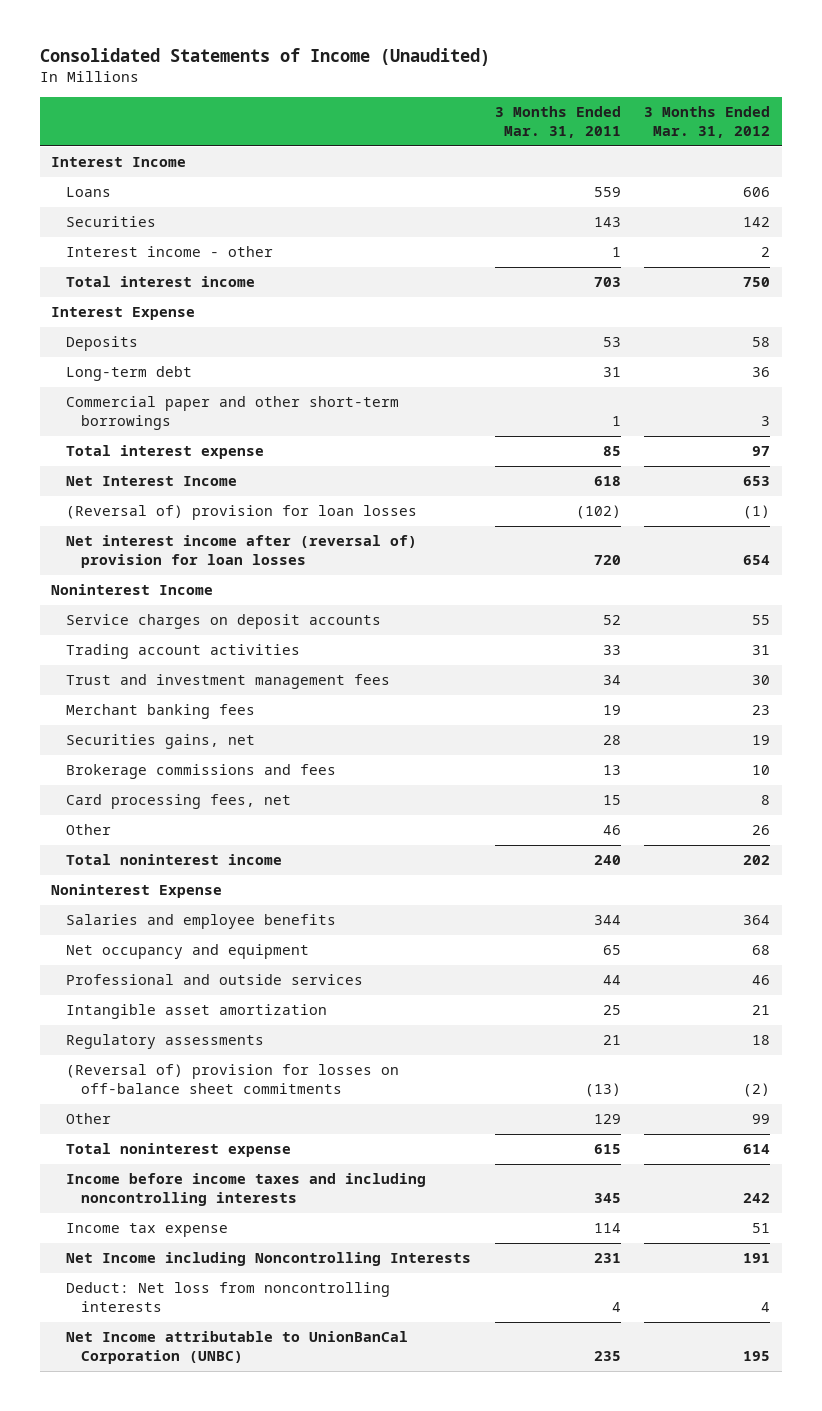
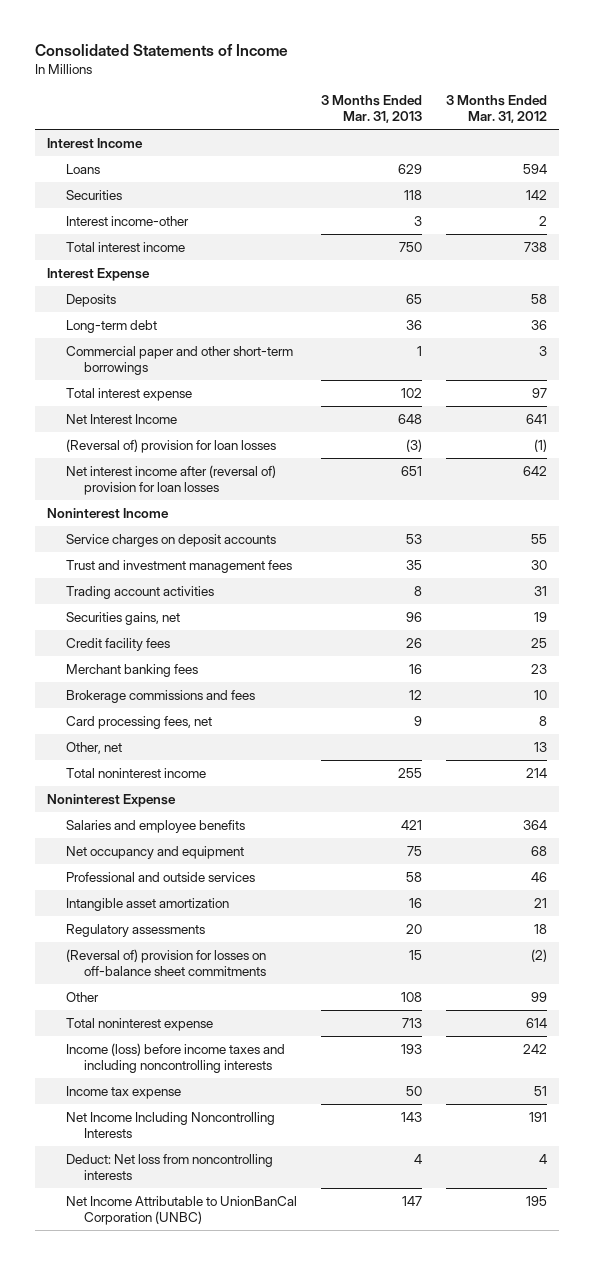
[39,48,490,67] Consolidated Statements of Income (Unaudited) -> [35,43,289,56] Consolidated Statements of Income
[494,106,621,138] 3 Months Ended Mar. 31, 2011 -> none
none -> [320,95,422,124] 3 Months Ended Mar. 31, 2013
[743,187,771,198] 606 -> [523,164,548,175] 594
[66,246,274,258] Interest income - other -> [65,216,189,227] Interest income-other
[743,277,771,288] 750 -> [524,242,548,253] 738
[743,476,771,487] 653 -> [526,414,548,425] 641
[743,555,771,566] 654 -> [523,466,548,477] 642
[66,644,301,660] Trading account activities -> [65,586,214,600] Trading account activities
none -> [65,638,170,652] Credit facility fees
[66,704,256,720] Merchant banking fees -> [65,664,198,678] Merchant banking fees
[66,824,112,836] Other -> [65,742,122,755] Other, net
[752,825,771,836] 26 -> [534,742,548,753] 13
[743,855,771,866] 202 -> [526,768,548,779] 214
[66,1173,427,1207] Income before income taxes and including noncontrolling interests -> [65,1043,285,1074] Income (loss) before income taxes and including noncontrolling interests
[66,1252,472,1267] Net Income including Noncontrolling Interests -> [65,1112,275,1139] Net Income Including Noncontrolling Interests
[66,1331,409,1365] Net Income attributable to UnionBanCal Corporation (UNBC) -> [65,1196,297,1226] Net Income Attributable to UnionBanCal Corporation (UNBC)

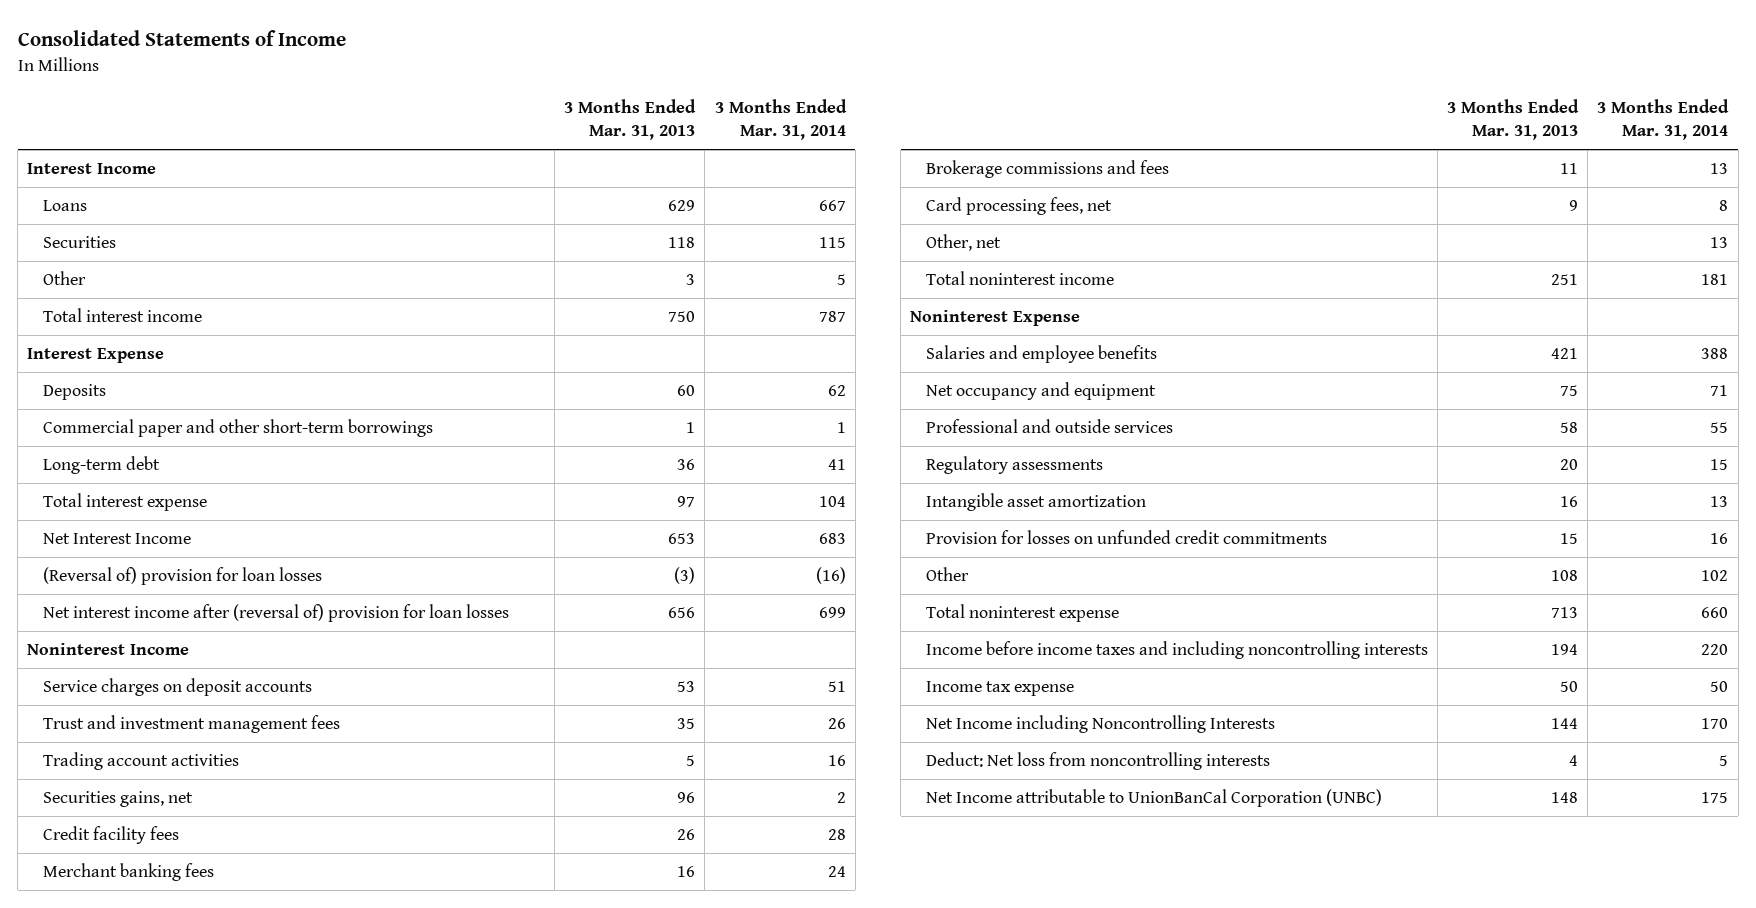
[446,95,548,124] 3 Months Ended Mar. 31, 2012 -> none
none -> [714,98,847,141] 3 Months Ended Mar. 31, 2014
[65,216,189,227] Interest income-other -> [42,271,86,286] Other
[405,294,422,305] 65 -> [677,385,696,397] 60
[65,320,157,334] Long-term debt -> [42,456,160,475] Long-term debt
[400,388,422,399] 102 -> [677,496,696,508] 97
[397,414,422,425] 648 -> [668,533,696,545] 653
[400,466,422,477] 651 -> [668,607,696,619] 656
[413,586,422,597] 8 -> [686,755,696,767] 5
[408,690,422,701] 12 -> [1560,163,1579,175] 11
[397,768,422,779] 255 -> [1551,274,1579,286] 251
[65,949,267,977] (Reversal of) provision for losses on off-balance sheet commitments -> none
[65,898,229,912] Intangible asset amortization -> [925,493,1146,512] Intangible asset amortization
none -> [925,530,1327,545] Provision for losses on unfunded credit commitments
[65,1043,285,1074] Income (loss) before income taxes and including noncontrolling interests -> [925,641,1428,660] Income before income taxes and including noncontrolling interests
[400,1044,422,1055] 193 -> [1551,644,1579,656] 194
[65,1112,275,1139] Net Income Including Noncontrolling Interests -> [925,715,1275,734] Net Income including Noncontrolling Interests
[400,1112,422,1123] 143 -> [1551,718,1579,730] 144
[65,1196,297,1226] Net Income Attributable to UnionBanCal Corporation (UNBC) -> [925,789,1382,808] Net Income attributable to UnionBanCal Corporation (UNBC)
[401,1196,422,1207] 147 -> [1551,792,1579,804] 148

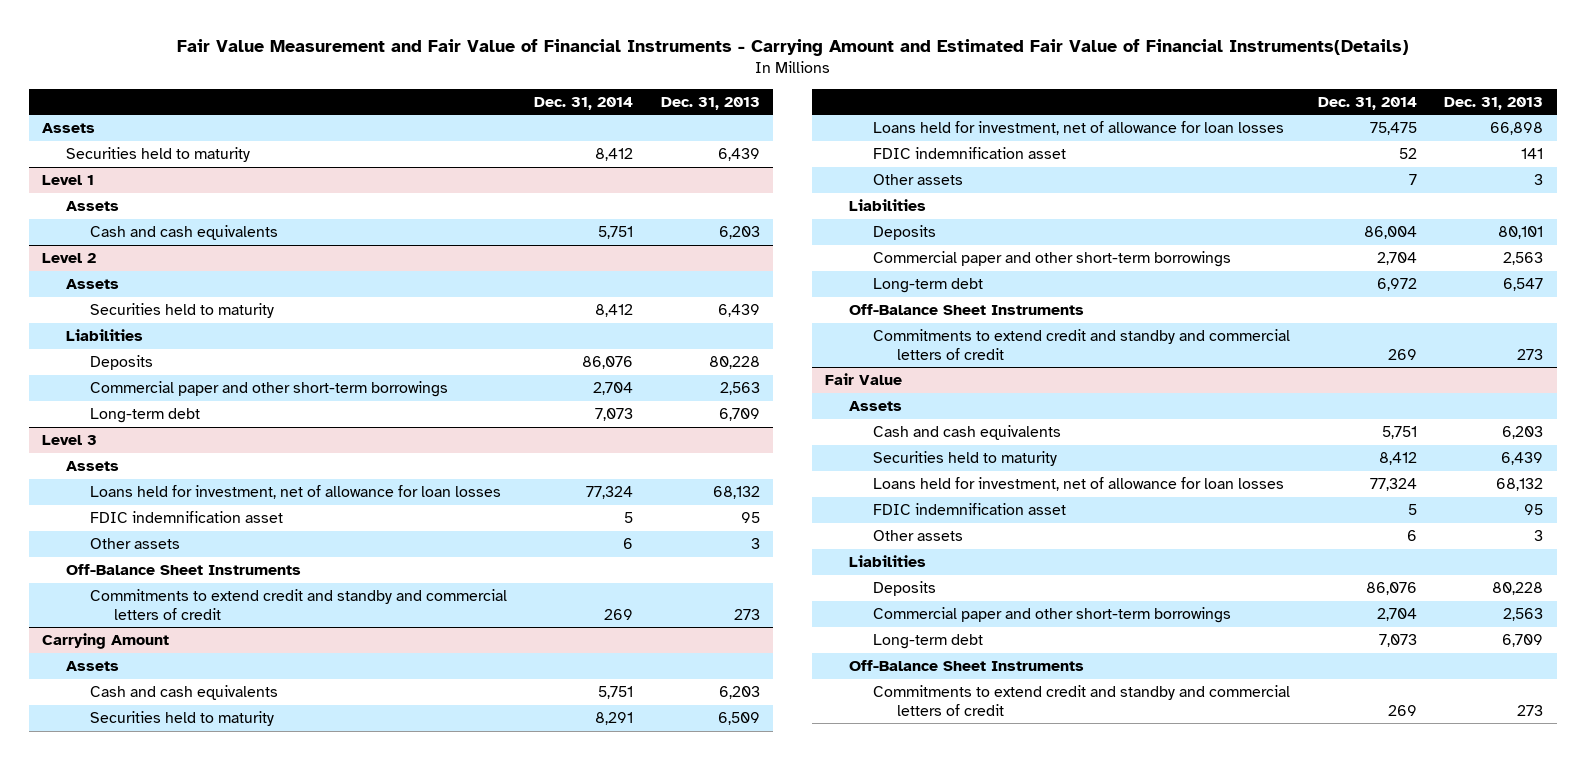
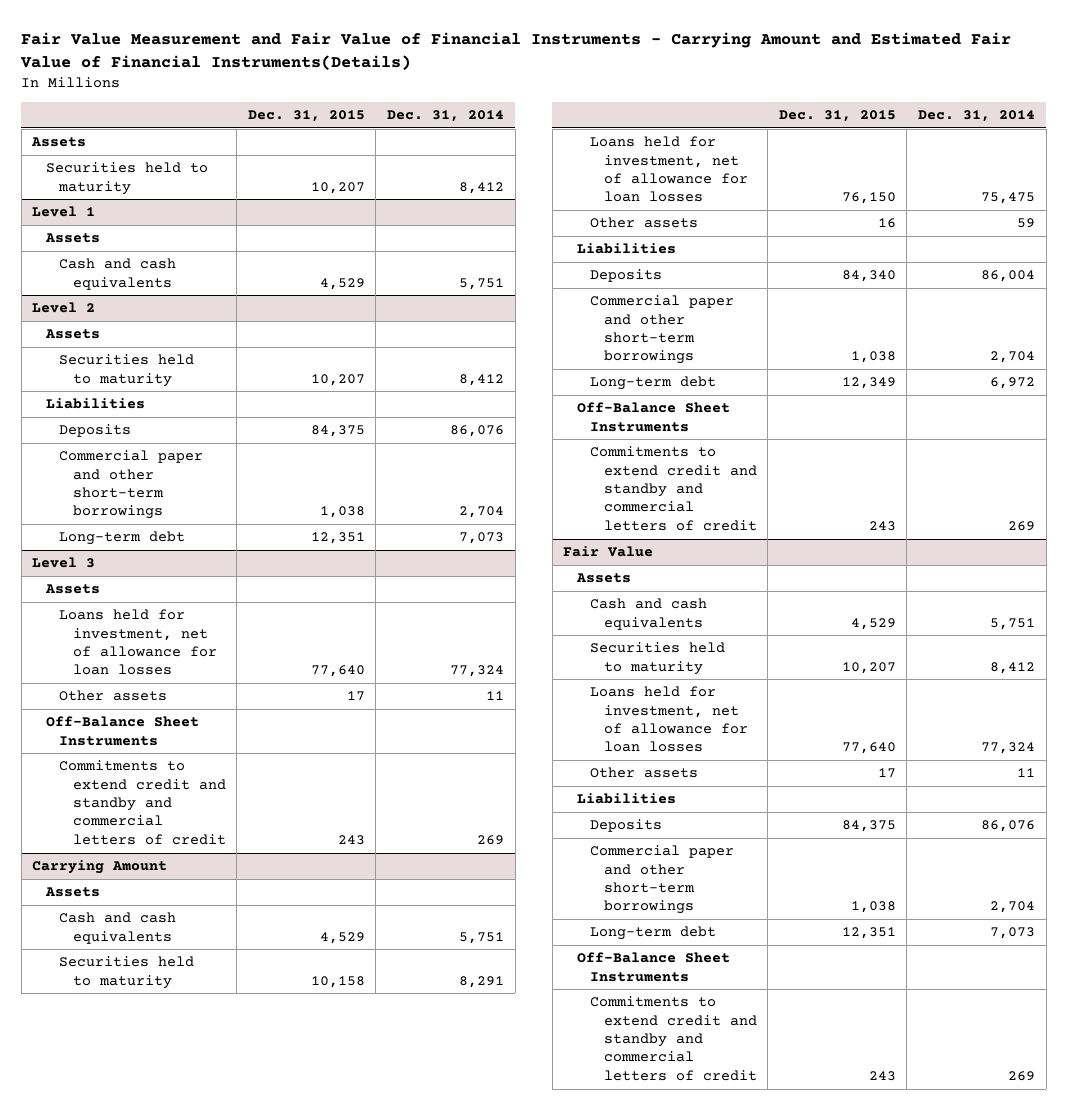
[660,96,760,110] Dec. 31, 2013 -> none
none -> [247,110,365,123] Dec. 31, 2015
[90,511,284,524] FDIC indemnification asset -> none
[623,538,634,550] 6 -> [486,691,505,701] 11
[873,147,1067,160] FDIC indemnification asset -> none
[1408,174,1417,186] 7 -> [1017,218,1036,229] 59
[873,503,1067,516] FDIC indemnification asset -> none
[1406,530,1417,542] 6 -> [1017,768,1036,778] 11

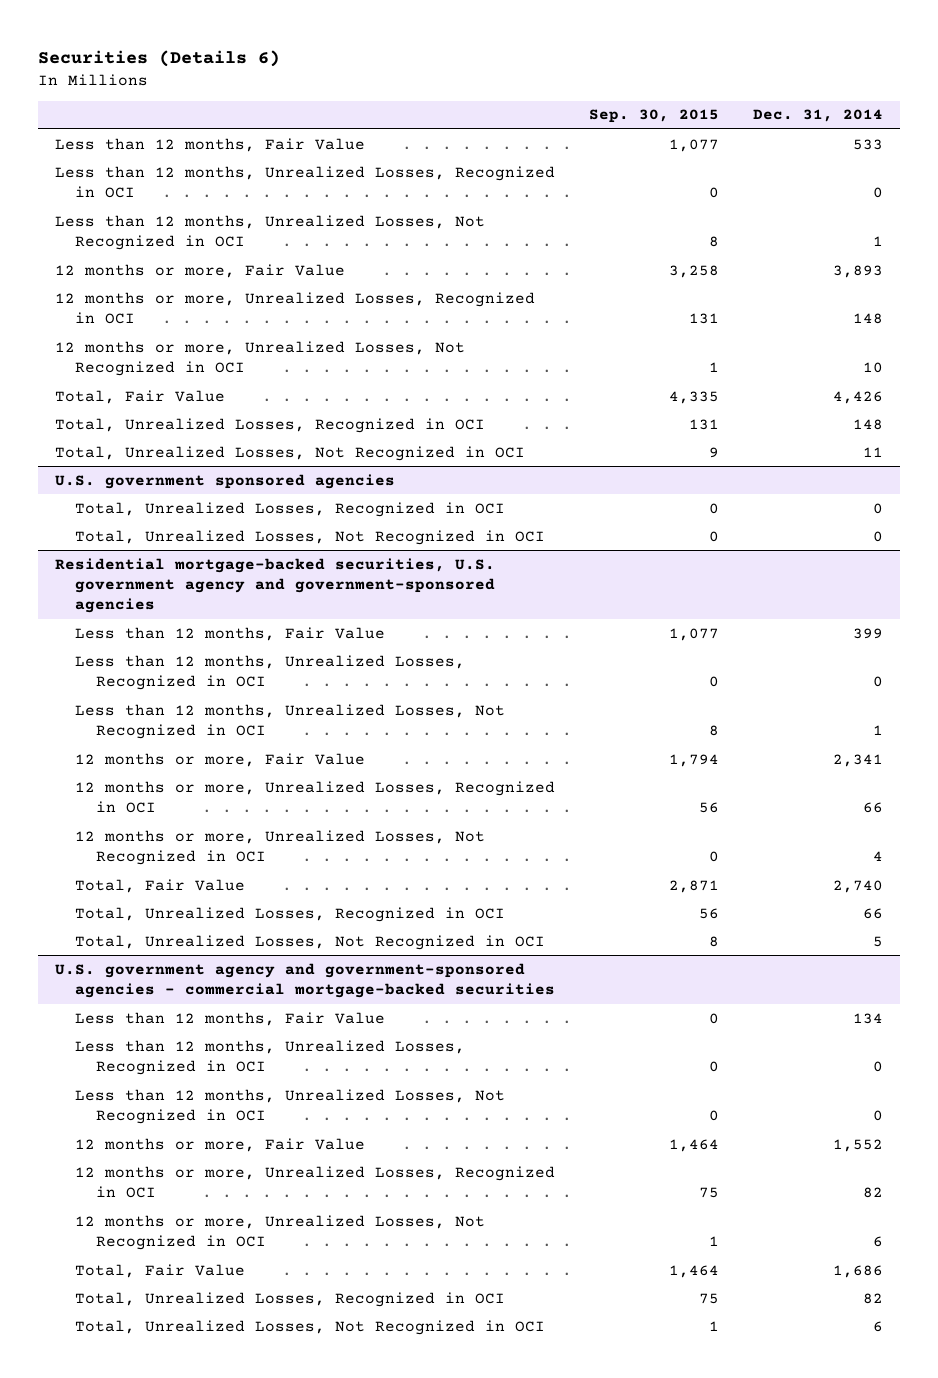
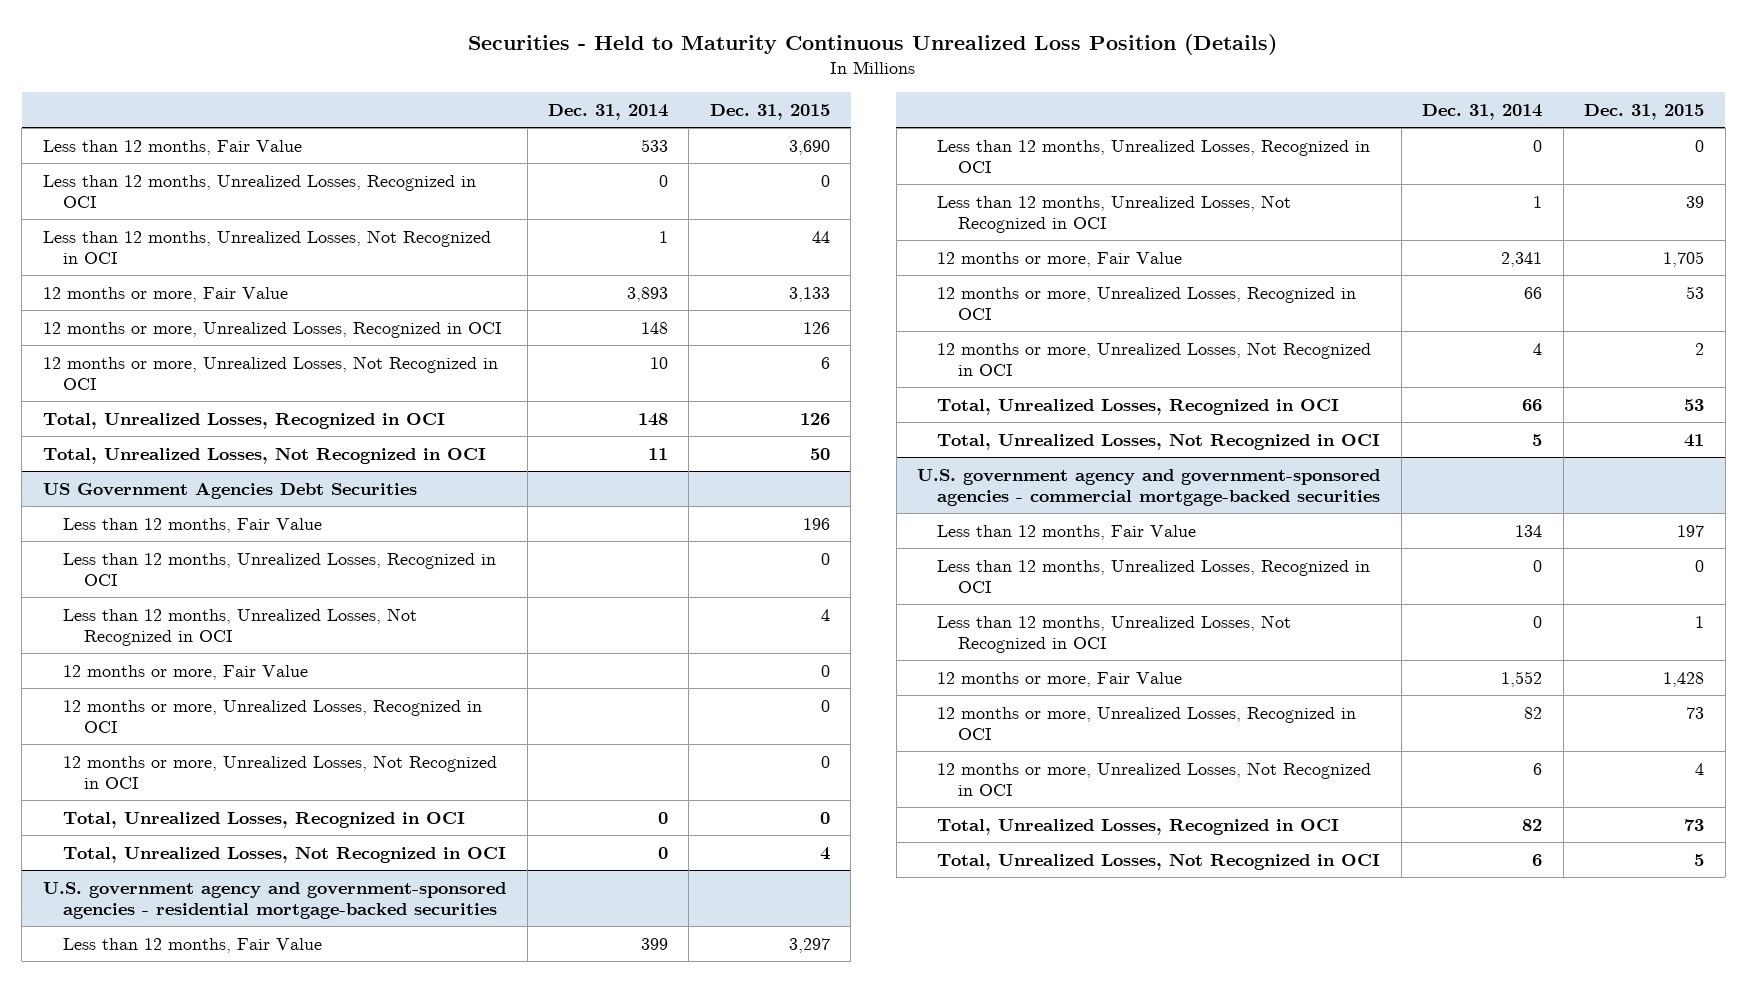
[37,49,280,67] Securities (Details 6) -> [468,33,1278,55] Securities - Held to Maturity Continuous Unrealized Loss Position (Details)
[589,109,720,124] Sep. 30, 2015 -> none
none -> [709,103,830,120] Dec. 31, 2015
[54,389,225,404] Total, Fair Value -> none
[54,473,395,489] U.S. government sponsored agencies -> [42,481,417,499] US Government Agencies Debt Securities
none -> [63,517,323,533] Less than 12 months, Fair Value
none -> [63,552,497,587] Less than 12 months, Unrealized Losses, Recognized in OCI
none -> [63,607,418,647] Less than 12 months, Unrealized Losses, Not Recognized in OCI
none -> [63,664,309,680] 12 months or more, Fair Value
none -> [63,699,483,734] 12 months or more, Unrealized Losses, Recognized in OCI
none -> [63,754,498,790] 12 months or more, Unrealized Losses, Not Recognized in OCI
[54,557,496,614] Residential mortgage-backed securities, U.S. government agency and government-sponsored agencies -> [42,881,506,920] U.S. government agency and government-sponsored agencies - residential mortgage-backed securities
[75,878,246,893] Total, Fair Value -> none
[75,1263,246,1278] Total, Fair Value -> none

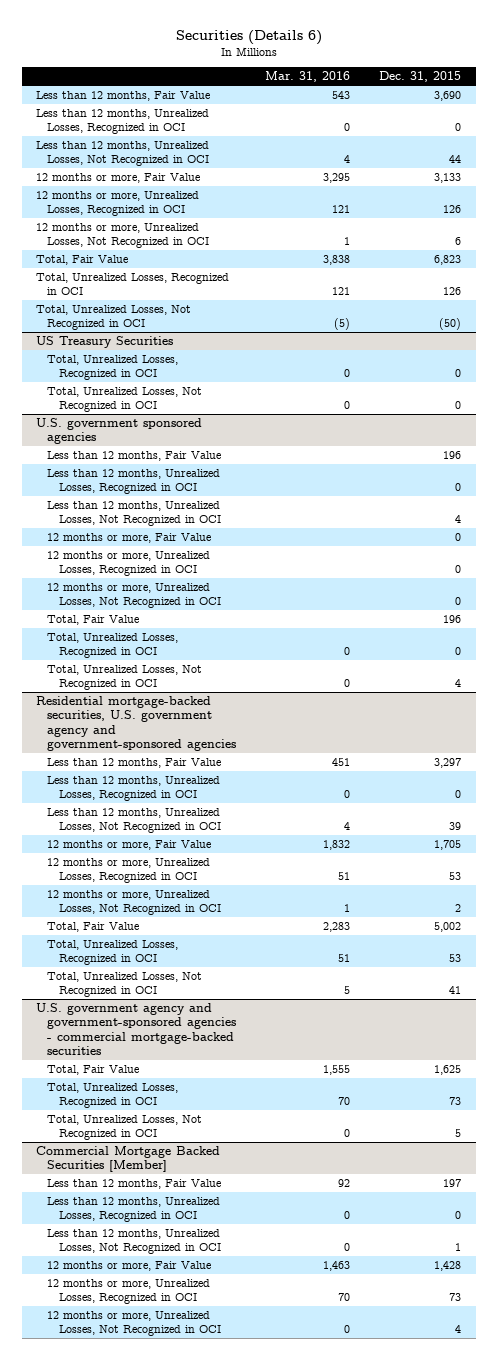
[468,33,1278,55] Securities - Held to Maturity Continuous Unrealized Loss Position (Details) -> [175,29,322,45] Securities (Details 6)
[548,103,669,120] Dec. 31, 2014 -> none
none -> [265,71,351,83] Mar. 31, 2016
none -> [35,254,128,265] Total, Fair Value
[809,447,830,460] 50 -> [439,318,462,331] (50)
none -> [35,335,173,348] US Treasury Securities
none -> [47,354,179,381] Total, Unrealized Losses, Recognized in OCI
none -> [47,386,203,413] Total, Unrealized Losses, Not Recognized in OCI
[42,481,417,499] US Government Agencies Debt Securities -> [35,417,202,445] U.S. government sponsored agencies
none -> [47,614,140,625] Total, Fair Value
[42,881,506,920] U.S. government agency and government-sponsored agencies - residential mortgage-backed securities -> [35,695,237,752] Residential mortgage-backed securities, U.S. government agency and government-sponsored agencies
none -> [47,921,140,932] Total, Fair Value
none -> [47,1064,140,1075] Total, Fair Value
[937,818,1340,835] Total, Unrealized Losses, Recognized in OCI -> [47,1082,179,1109] Total, Unrealized Losses, Recognized in OCI
[937,852,1381,870] Total, Unrealized Losses, Not Recognized in OCI -> [47,1114,203,1141] Total, Unrealized Losses, Not Recognized in OCI
none -> [35,1145,220,1173] Commercial Mortgage Backed Securities [Member]

